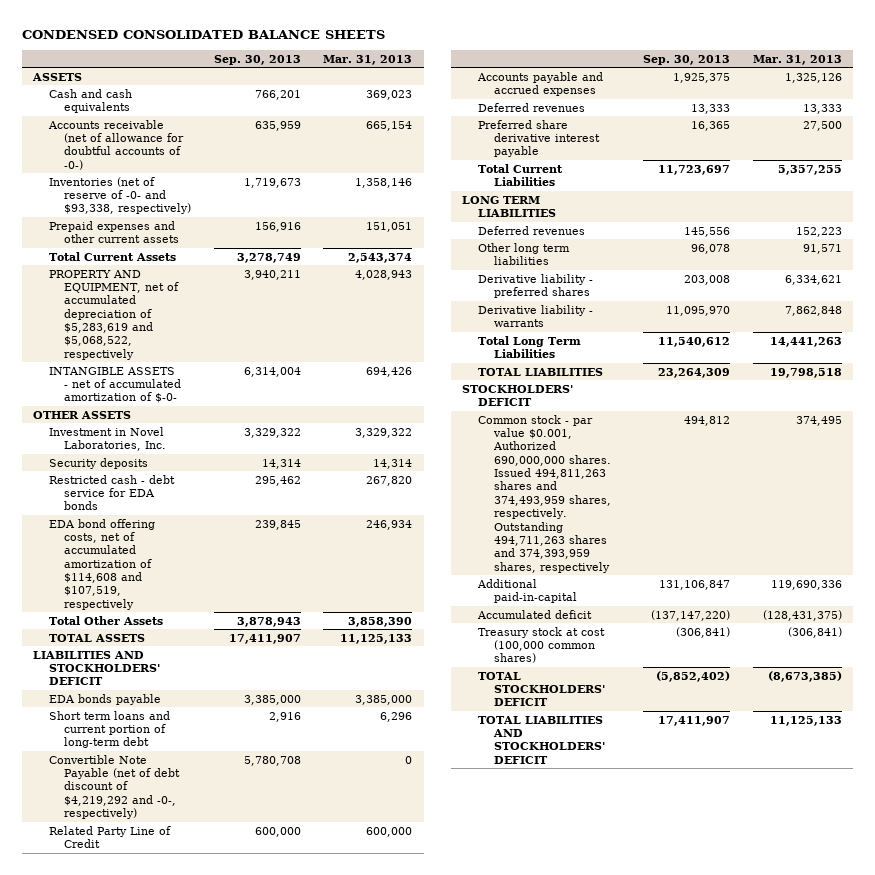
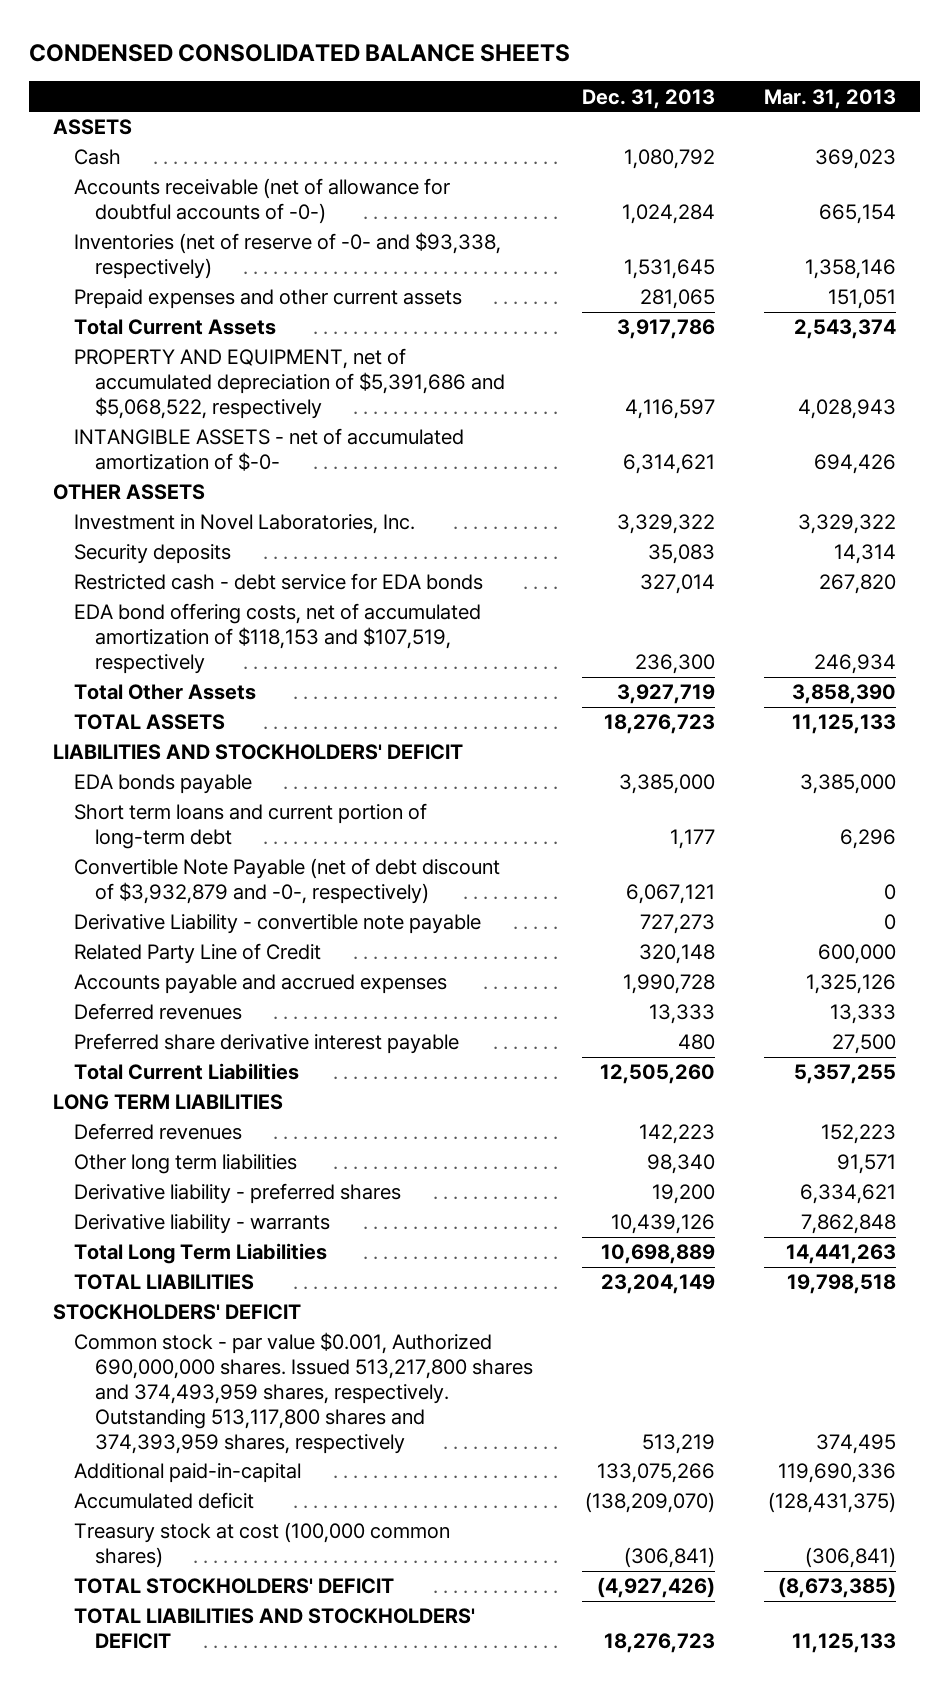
[213,54,301,65] Sep. 30, 2013 -> none
none -> [582,88,716,109] Dec. 31, 2013
[48,88,132,113] Cash and cash equivalents -> [74,149,122,166] Cash
[48,269,180,360] PROPERTY AND EQUIPMENT, net of accumulated depreciation of $5,283,619 and $5,068,522, respectively -> [74,348,506,420] PROPERTY AND EQUIPMENT, net of accumulated depreciation of $5,391,686 and $5,068,522, respectively
[48,518,155,610] EDA bond offering costs, net of accumulated amortization of $114,608 and $107,519, respectively -> [74,603,482,675] EDA bond offering costs, net of accumulated amortization of $118,153 and $107,519, respectively
[48,754,181,820] Convertible Note Payable (net of debt discount of $4,219,292 and -0-, respectively) -> [74,858,501,905] Convertible Note Payable (net of debt discount of $3,932,879 and -0-, respectively)
none -> [74,914,482,935] Derivative Liability - convertible note payable
[478,414,611,573] Common stock - par value $0.001, Authorized 690,000,000 shares. Issued 494,811,263 shares and 374,493,959 shares, respectively. Outstanding 494,711,263 shares and 374,393,959 shares, respectively -> [74,1332,534,1454] Common stock - par value $0.001, Authorized 690,000,000 shares. Issued 513,217,800 shares and 374,493,959 shares, respectively. Outstanding 513,117,800 shares and 374,393,959 shares, respectively

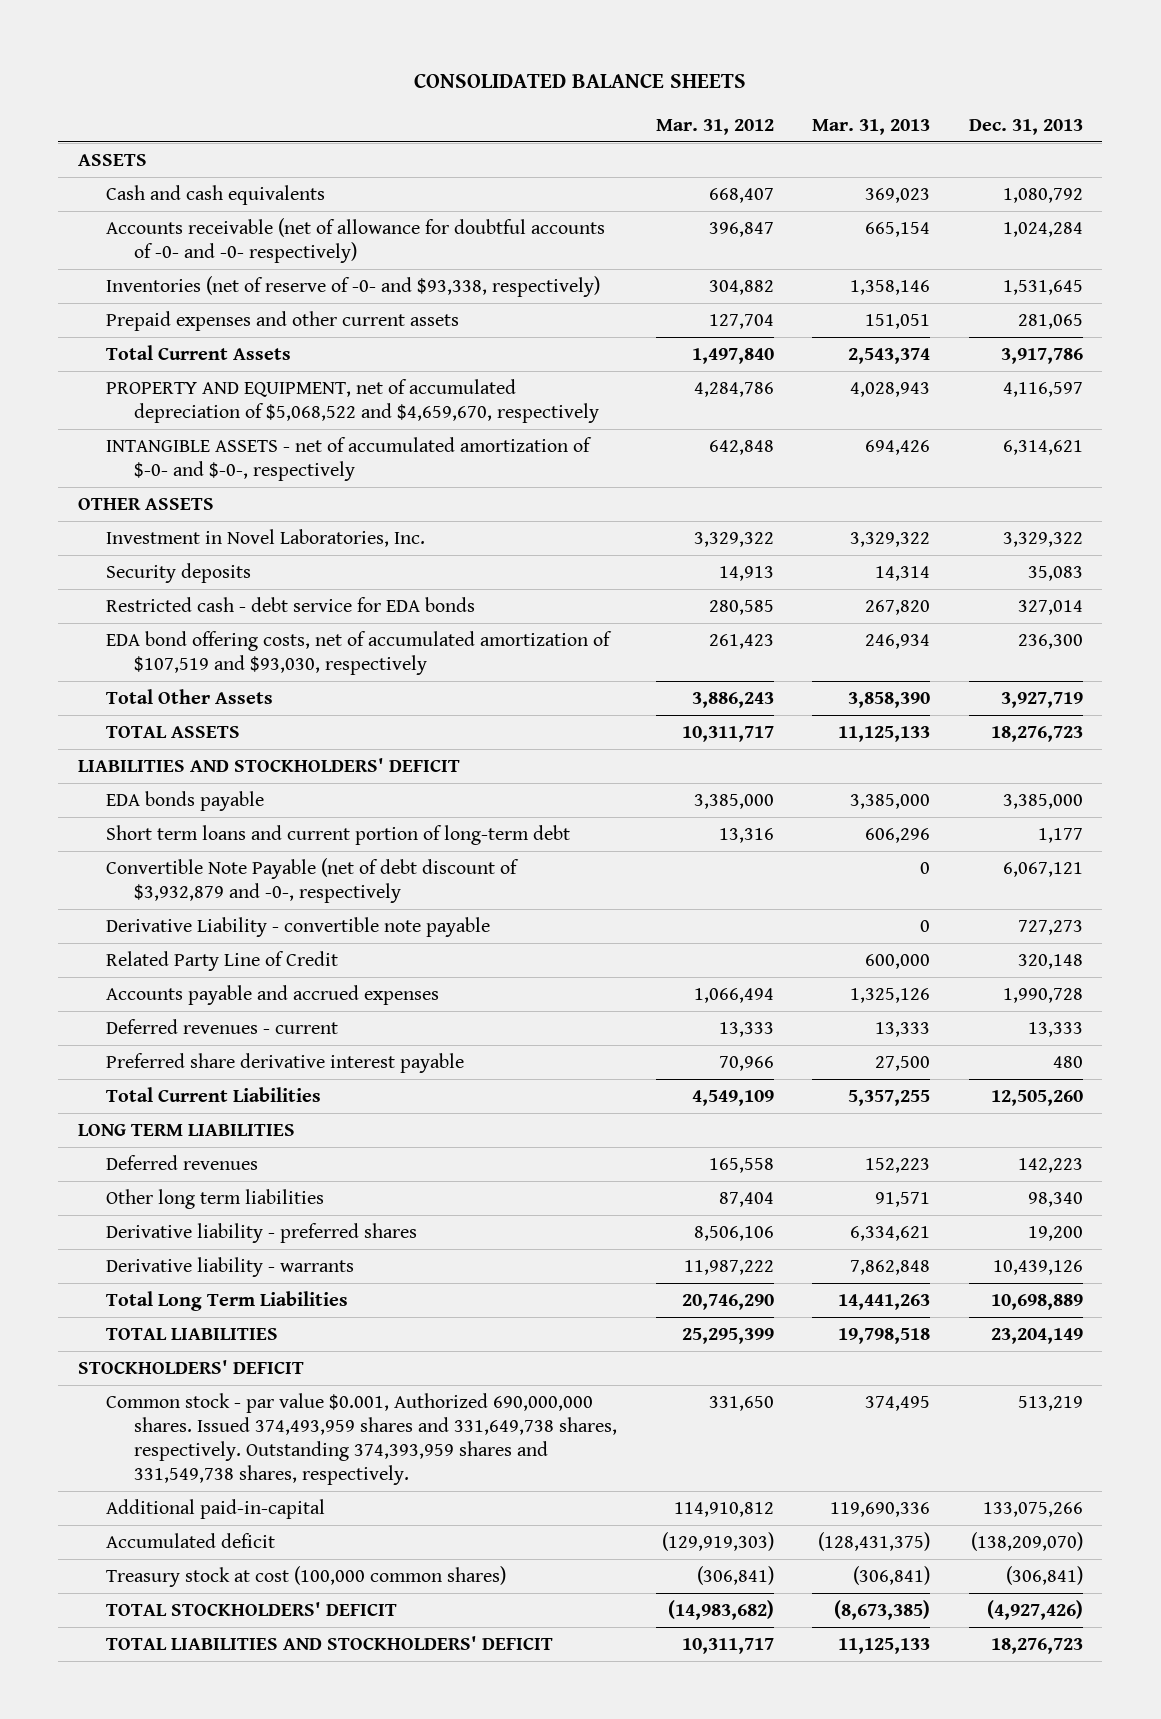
[28,43,570,62] CONDENSED CONSOLIDATED BALANCE SHEETS -> [414,73,747,89] CONSOLIDATED BALANCE SHEETS
none -> [655,118,774,135] Mar. 31, 2012
[74,149,122,166] Cash -> [105,185,325,206] Cash and cash equivalents
[74,178,451,225] Accounts receivable (net of allowance for doubtful accounts of -0-) -> [105,218,605,264] Accounts receivable (net of allowance for doubtful accounts of -0- and -0- respectively)
[74,348,506,420] PROPERTY AND EQUIPMENT, net of accumulated depreciation of $5,391,686 and $5,068,522, respectively -> [105,379,599,424] PROPERTY AND EQUIPMENT, net of accumulated depreciation of $5,068,522 and $4,659,670, respectively
[74,428,465,472] INTANGIBLE ASSETS - net of accumulated amortization of $-0- -> [105,437,592,482] INTANGIBLE ASSETS - net of accumulated amortization of $-0- and $-0-, respectively
[74,603,482,675] EDA bond offering costs, net of accumulated amortization of $118,153 and $107,519, respectively -> [105,631,612,676] EDA bond offering costs, net of accumulated amortization of $107,519 and $93,030, respectively
[840,829,897,850] 6,296 -> [865,828,931,844] 606,296
[74,858,501,905] Convertible Note Payable (net of debt discount of $3,932,879 and -0-, respectively) -> [105,858,519,904] Convertible Note Payable (net of debt discount of $3,932,879 and -0-, respectively
[74,1003,243,1021] Deferred revenues -> [105,1019,338,1035] Deferred revenues - current
[74,1332,534,1454] Common stock - par value $0.001, Authorized 690,000,000 shares. Issued 513,217,800 shares and 374,493,959 shares, respectively. Outstanding 513,117,800 shares and 374,393,959 shares, respectively -> [105,1393,617,1486] Common stock - par value $0.001, Authorized 690,000,000 shares. Issued 374,493,959 shares and 331,649,738 shares, respectively. Outstanding 374,393,959 shares and 331,549,738 shares, respectively.

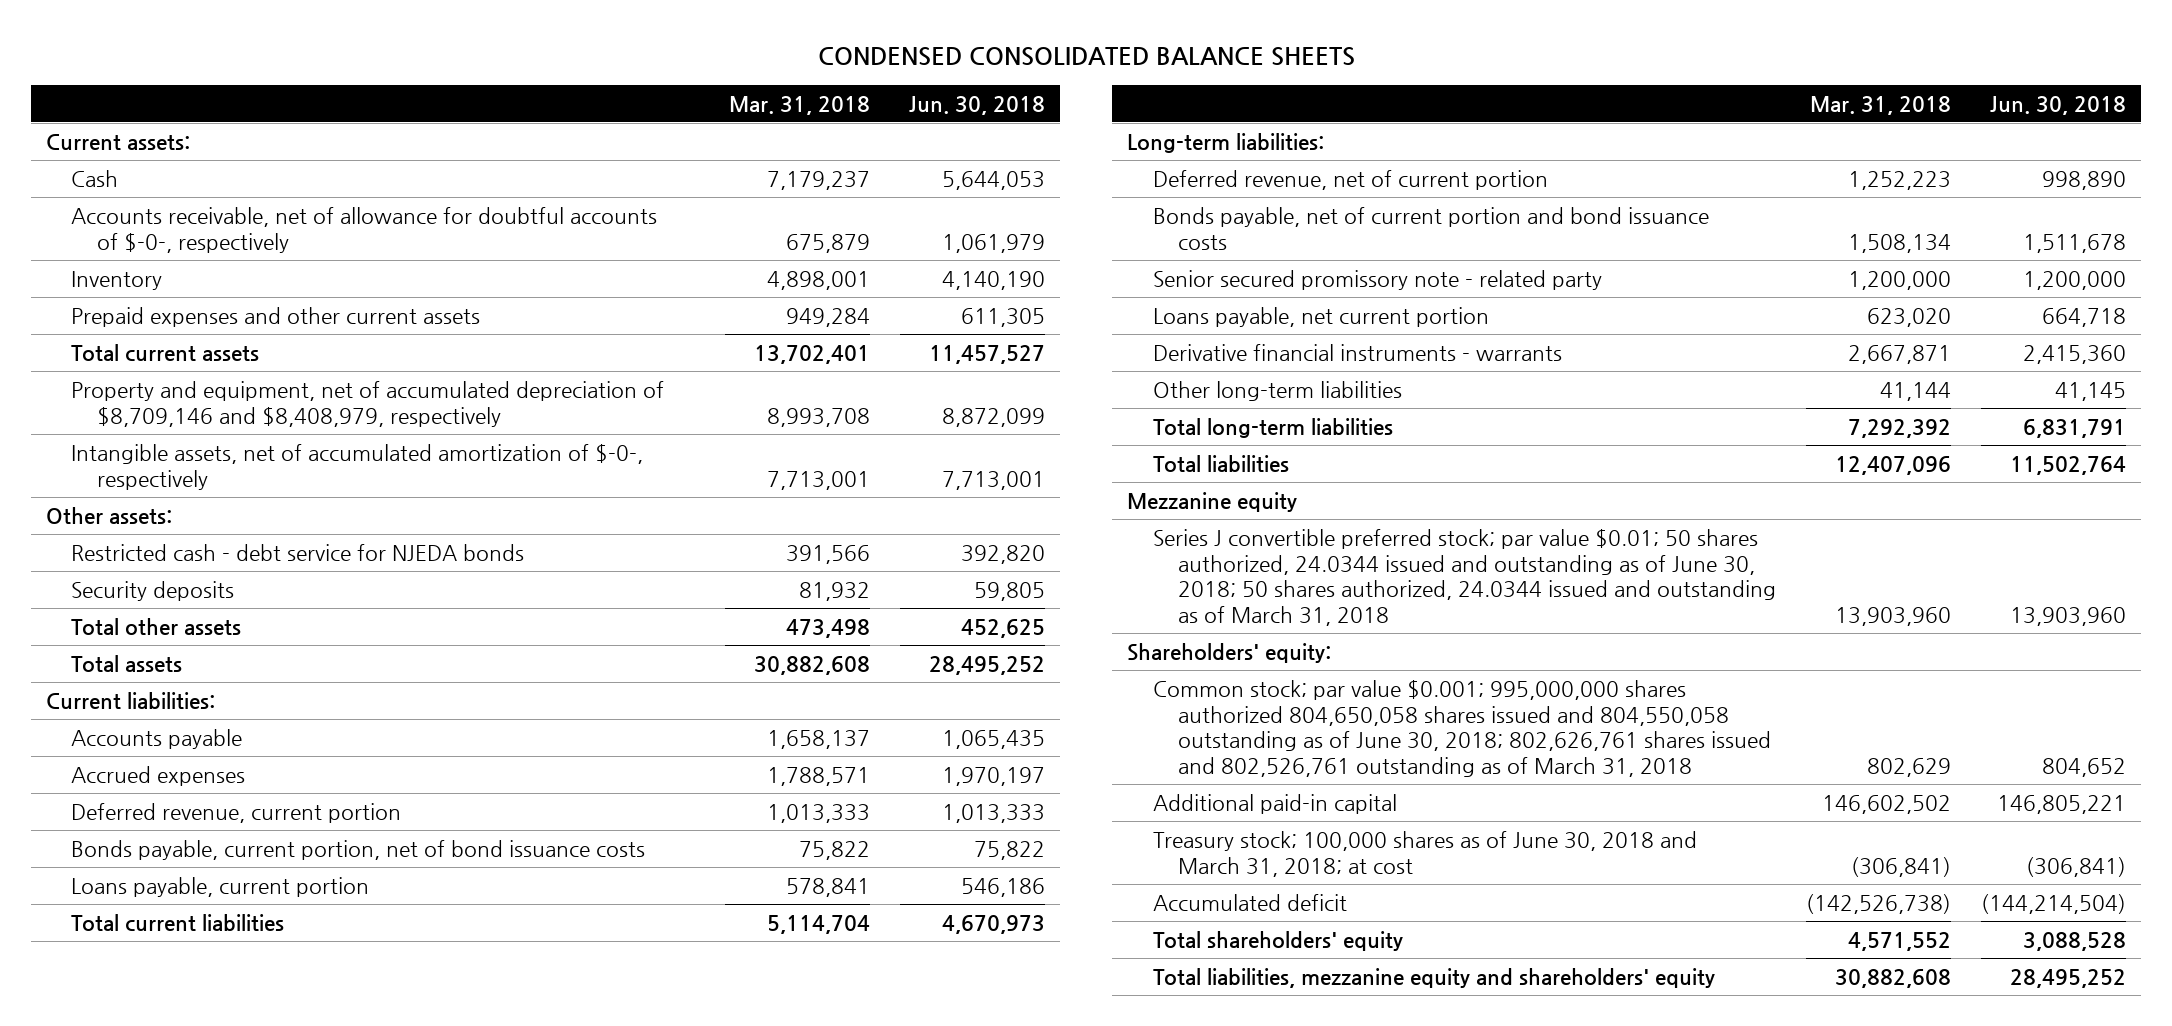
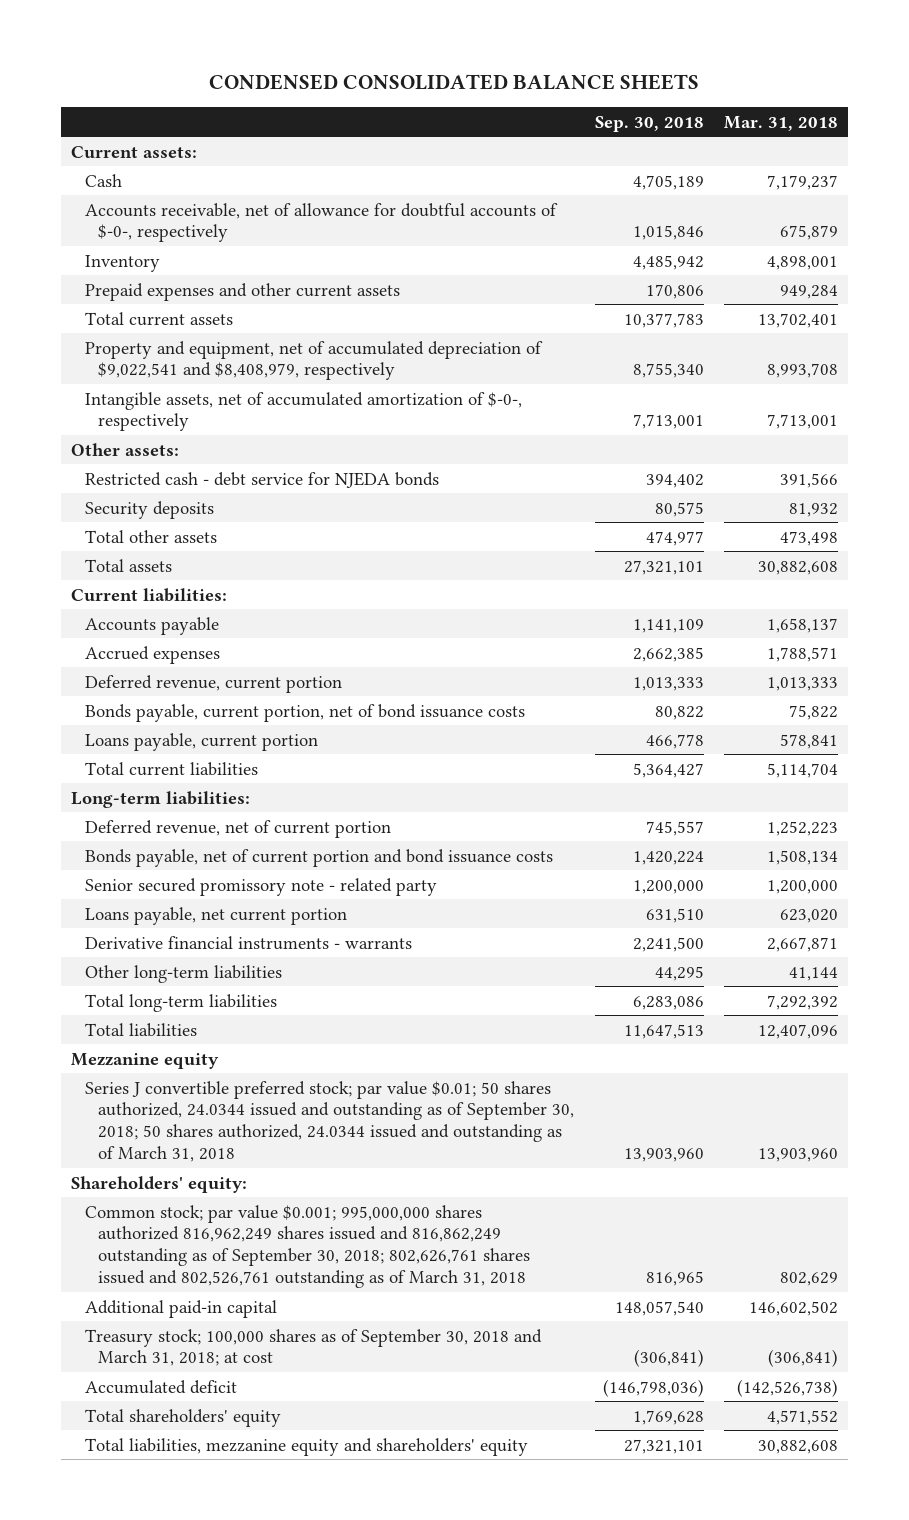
[908,95,1045,115] Jun. 30, 2018 -> none
none -> [594,115,704,132] Sep. 30, 2018
[71,380,665,427] Property and equipment, net of accumulated depreciation of $8,709,146 and $8,408,979, respectively -> [84,340,543,381] Property and equipment, net of accumulated depreciation of $9,022,541 and $8,408,979, respectively
[1152,528,1777,626] Series J convertible preferred stock; par value $0.01; 50 shares authorized, 24.0344 issued and outstanding as of June 30, 2018; 50 shares authorized, 24.0344 issued and outstanding as of March 31, 2018 -> [84,1080,575,1163] Series J convertible preferred stock; par value $0.01; 50 shares authorized, 24.0344 issued and outstanding as of September 30, 2018; 50 shares authorized, 24.0344 issued and outstanding as of March 31, 2018
[1152,679,1772,777] Common stock; par value $0.001; 995,000,000 shares authorized 804,650,058 shares issued and 804,550,058 outstanding as of June 30, 2018; 802,626,761 shares issued and 802,526,761 outstanding as of March 31, 2018 -> [84,1204,531,1289] Common stock; par value $0.001; 995,000,000 shares authorized 816,962,249 shares issued and 816,862,249 outstanding as of September 30, 2018; 802,626,761 shares issued and 802,526,761 outstanding as of March 31, 2018
[1152,830,1697,877] Treasury stock; 100,000 shares as of June 30, 2018 and March 31, 2018; at cost -> [84,1328,542,1367] Treasury stock; 100,000 shares as of September 30, 2018 and March 31, 2018; at cost

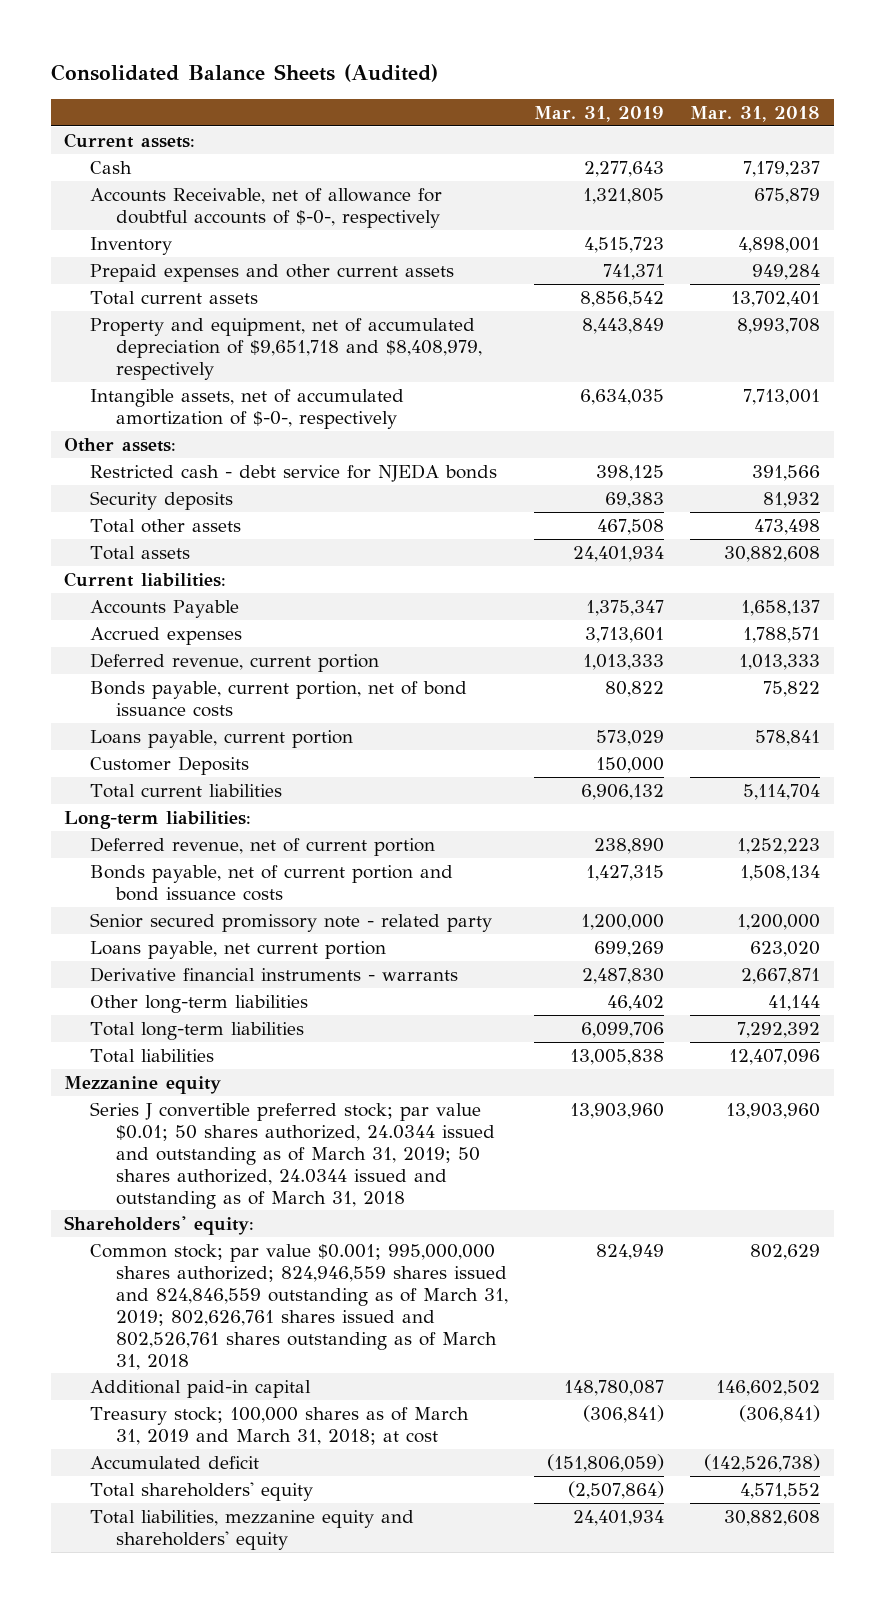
[209,73,700,90] CONDENSED CONSOLIDATED BALANCE SHEETS -> [50,64,438,83] Consolidated Balance Sheets (Audited)
[594,115,704,132] Sep. 30, 2018 -> none
none -> [533,105,664,122] Mar. 31, 2019
[84,202,558,243] Accounts receivable, net of allowance for doubtful accounts of $-0-, respectively -> [89,187,442,228] Accounts Receivable, net of allowance for doubtful accounts of $-0-, respectively
[84,340,543,381] Property and equipment, net of accumulated depreciation of $9,022,541 and $8,408,979, respectively -> [89,317,482,380] Property and equipment, net of accumulated depreciation of $9,651,718 and $8,408,979, respectively
[84,616,219,635] Accounts payable -> [89,599,239,618] Accounts Payable
none -> [89,755,249,775] Customer Deposits
[84,1080,575,1163] Series J convertible preferred stock; par value $0.01; 50 shares authorized, 24.0344 issued and outstanding as of September 30, 2018; 50 shares authorized, 24.0344 issued and outstanding as of March 31, 2018 -> [89,1101,495,1209] Series J convertible preferred stock; par value $0.01; 50 shares authorized, 24.0344 issued and outstanding as of March 31, 2019; 50 shares authorized, 24.0344 issued and outstanding as of March 31, 2018
[84,1204,531,1289] Common stock; par value $0.001; 995,000,000 shares authorized 816,962,249 shares issued and 816,862,249 outstanding as of September 30, 2018; 802,626,761 shares issued and 802,526,761 outstanding as of March 31, 2018 -> [89,1243,508,1370] Common stock; par value $0.001; 995,000,000 shares authorized; 824,946,559 shares issued and 824,846,559 outstanding as of March 31, 2019; 802,626,761 shares issued and 802,526,761 shares outstanding as of March 31, 2018
[84,1328,542,1367] Treasury stock; 100,000 shares as of September 30, 2018 and March 31, 2018; at cost -> [89,1406,469,1445] Treasury stock; 100,000 shares as of March 31, 2019 and March 31, 2018; at cost

